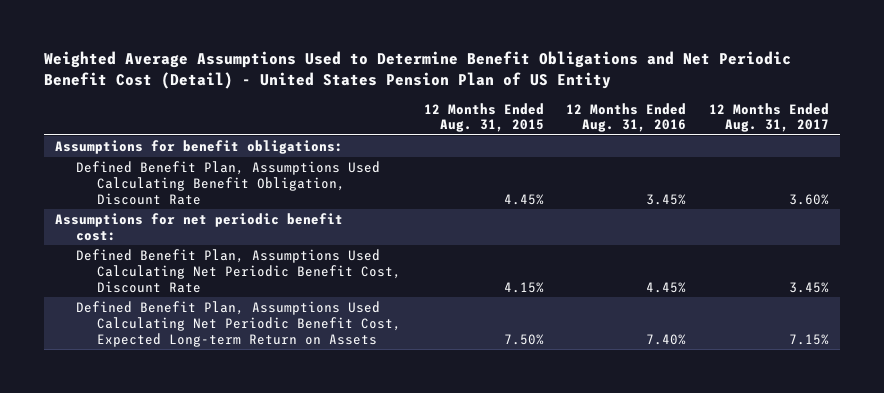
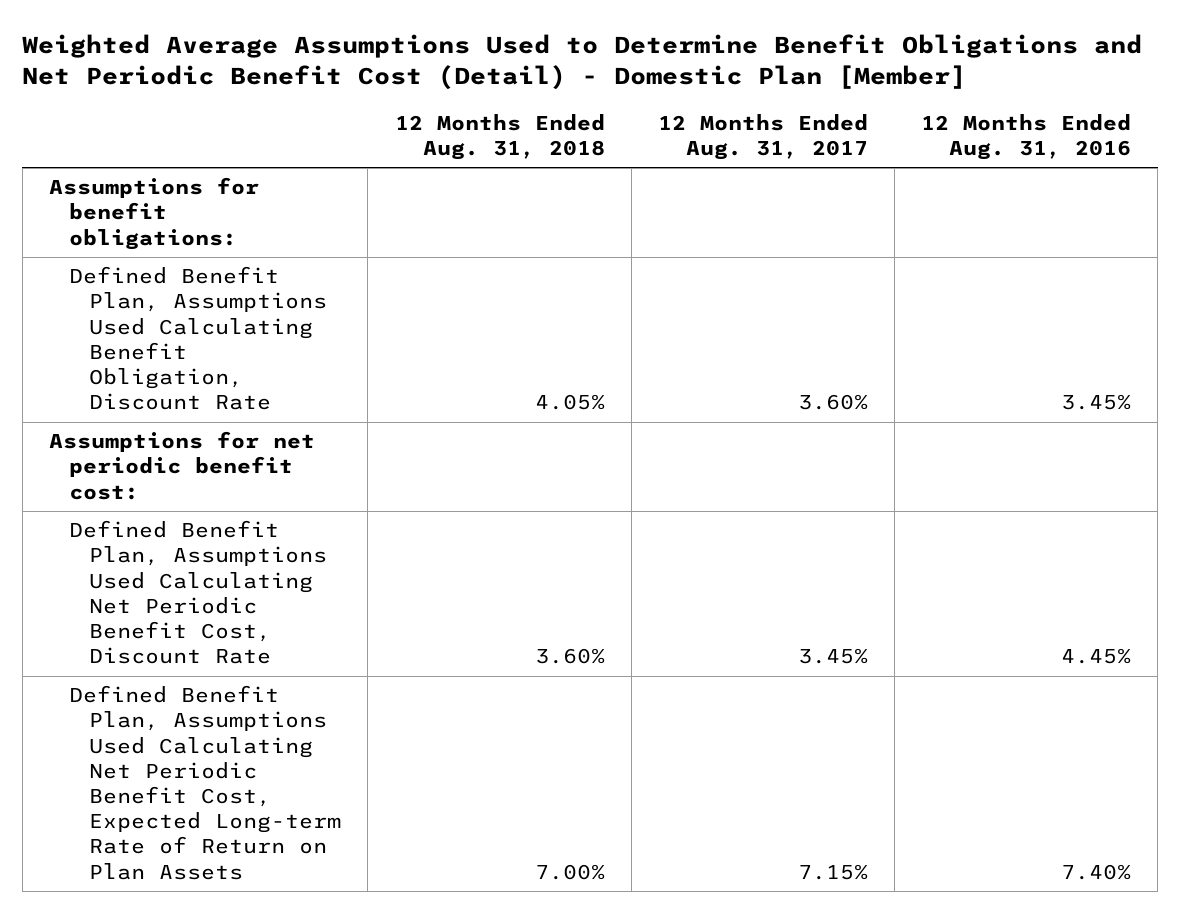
[43,51,791,90] Weighted Average Assumptions Used to Determine Benefit Obligations and Net Periodic Benefit Cost (Detail) - United States Pension Plan of US Entity -> [22,34,1143,90] Weighted Average Assumptions Used to Determine Benefit Obligations and Net Periodic Benefit Cost (Detail) - Domestic Plan [Member]
[423,102,544,133] 12 Months Ended Aug. 31, 2015 -> none
none -> [394,113,605,160] 12 Months Ended Aug. 31, 2018
[75,301,402,347] Defined Benefit Plan, Assumptions Used Calculating Net Periodic Benefit Cost, Expected Long-term Return on Assets -> [69,685,342,880] Defined Benefit Plan, Assumptions Used Calculating Net Periodic Benefit Cost, Expected Long-term Rate of Return on Plan Assets

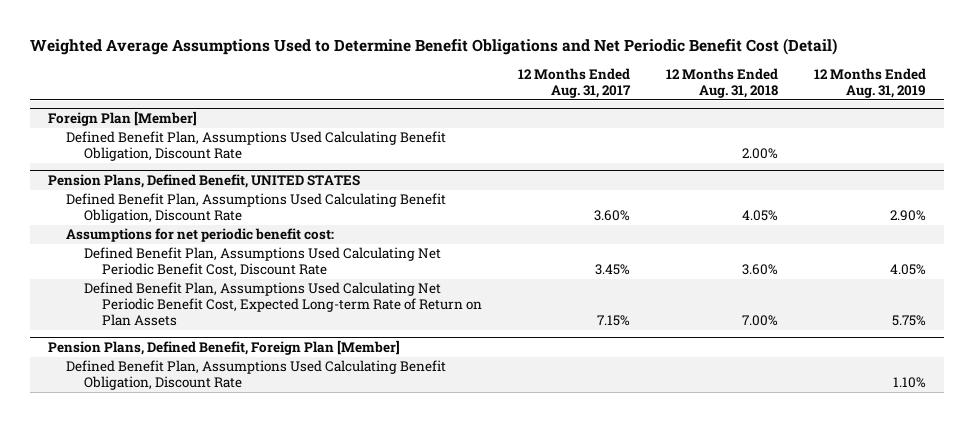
[22,34,1143,90] Weighted Average Assumptions Used to Determine Benefit Obligations and Net Periodic Benefit Cost (Detail) - Domestic Plan [Member] -> [30,38,838,56] Weighted Average Assumptions Used to Determine Benefit Obligations and Net Periodic Benefit Cost (Detail)
[921,113,1132,160] 12 Months Ended Aug. 31, 2016 -> none
none -> [813,68,926,99] 12 Months Ended Aug. 31, 2019
[48,177,259,250] Assumptions for benefit obligations: -> none
none -> [48,111,198,127] Foreign Plan [Member]
none -> [65,131,446,162] Defined Benefit Plan, Assumptions Used Calculating Benefit Obligation, Discount Rate
none -> [48,174,361,189] Pension Plans, Defined Benefit, UNITED STATES
none -> [48,340,401,356] Pension Plans, Defined Benefit, Foreign Plan [Member]
none -> [65,360,446,391] Defined Benefit Plan, Assumptions Used Calculating Benefit Obligation, Discount Rate

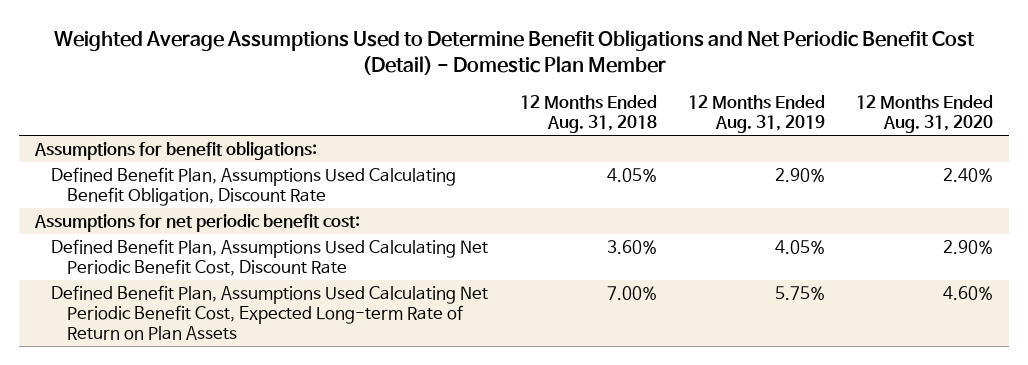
[30,38,838,56] Weighted Average Assumptions Used to Determine Benefit Obligations and Net Periodic Benefit Cost (Detail) -> [54,29,976,75] Weighted Average Assumptions Used to Determine Benefit Obligations and Net Periodic Benefit Cost (Detail) - Domestic Plan Member
[517,68,631,99] 12 Months Ended Aug. 31, 2017 -> none
none -> [856,94,994,134] 12 Months Ended Aug. 31, 2020
[48,111,198,127] Foreign Plan [Member] -> none
[65,131,446,162] Defined Benefit Plan, Assumptions Used Calculating Benefit Obligation, Discount Rate -> none
[48,174,361,189] Pension Plans, Defined Benefit, UNITED STATES -> none
none -> [34,141,318,161] Assumptions for benefit obligations:
[48,340,401,356] Pension Plans, Defined Benefit, Foreign Plan [Member] -> none
[65,360,446,391] Defined Benefit Plan, Assumptions Used Calculating Benefit Obligation, Discount Rate -> none

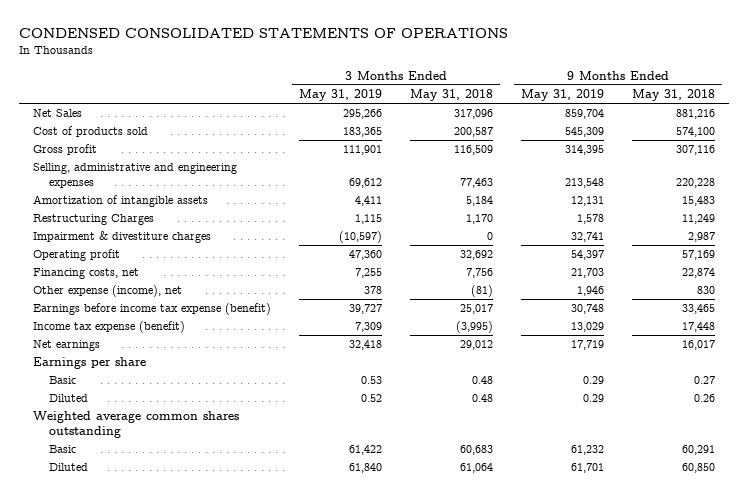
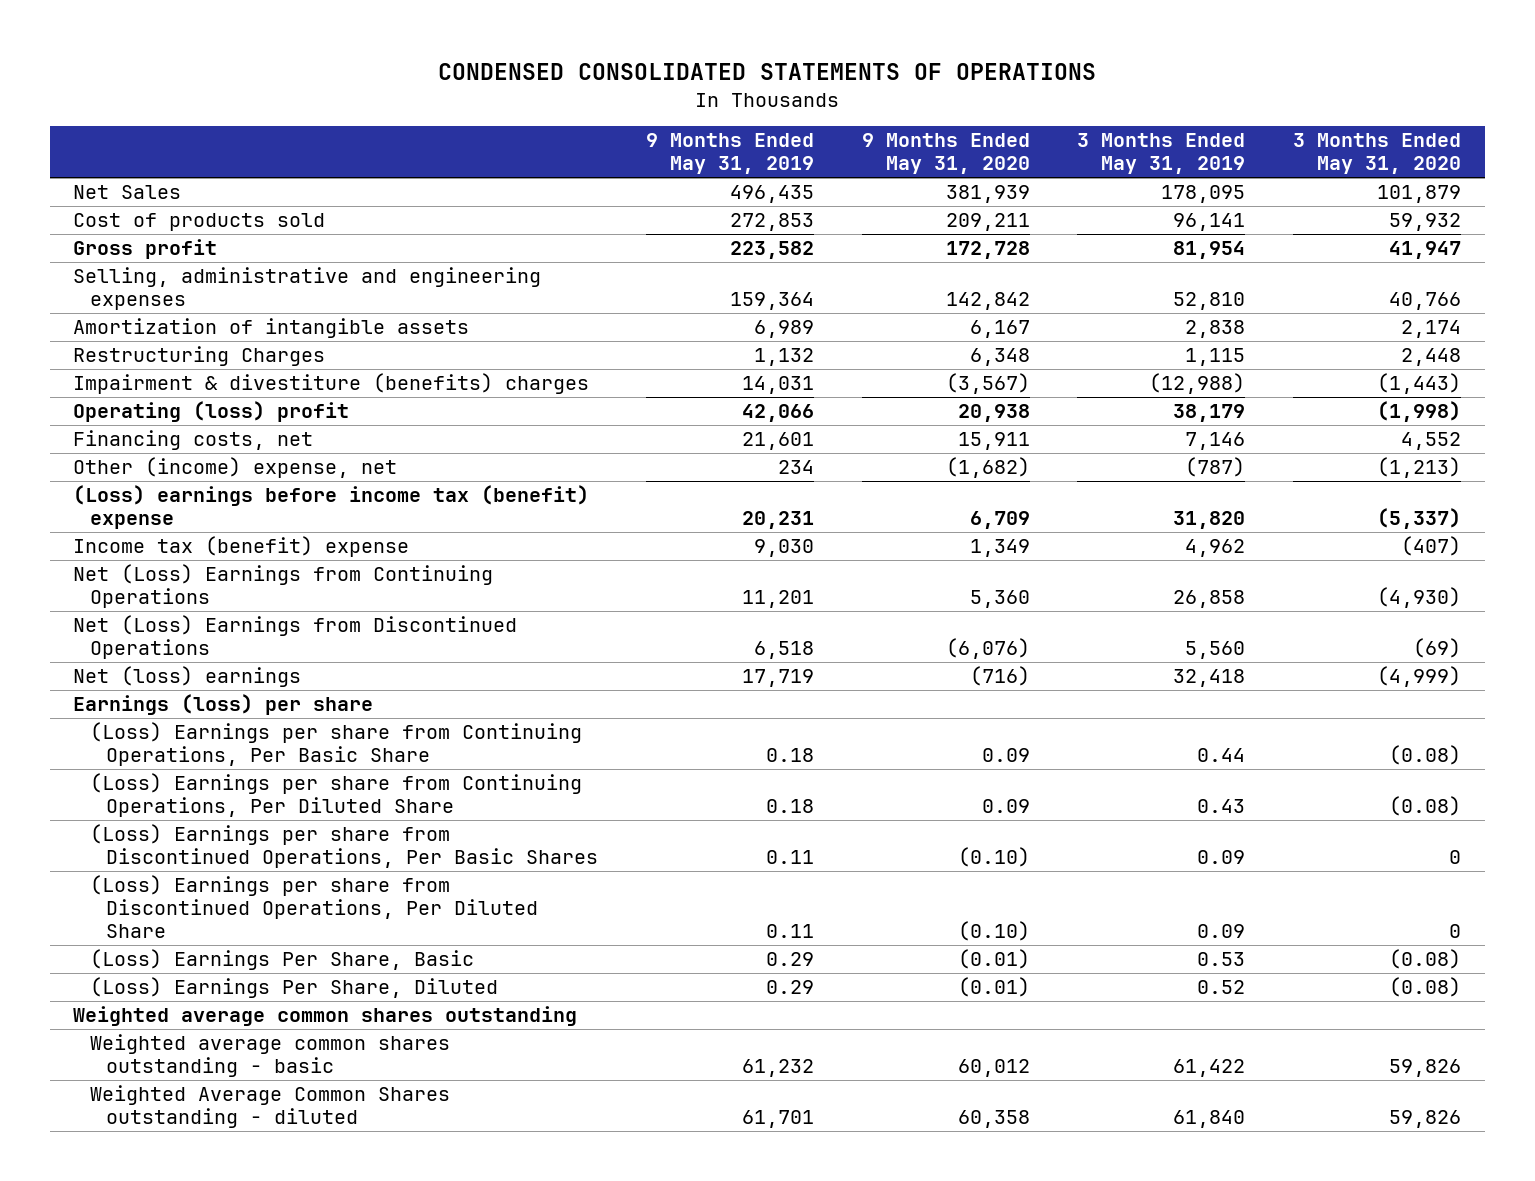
[410,89,494,102] May 31, 2018 -> none
[632,89,716,102] May 31, 2018 -> none
none -> [861,133,1030,175] 9 Months Ended May 31, 2020
none -> [1293,133,1462,175] 3 Months Ended May 31, 2020
[342,109,382,120] 295,266 -> [1161,185,1246,204] 178,095
[565,109,605,120] 859,704 -> [729,185,814,204] 496,435
[342,127,382,138] 183,365 -> [1173,213,1246,232] 96,141
[565,127,605,138] 545,309 -> [729,213,814,232] 272,853
[342,145,382,156] 111,901 -> [1173,241,1246,260] 81,954
[565,145,605,156] 314,395 -> [729,241,814,260] 223,582
[348,178,382,189] 69,612 -> [1173,292,1246,311] 52,810
[565,178,605,189] 213,548 -> [729,292,814,311] 159,364
[354,196,382,207] 4,411 -> [1185,320,1246,339] 2,838
[571,196,605,207] 12,131 -> [753,320,814,339] 6,989
[577,214,605,225] 1,578 -> [753,348,814,367] 1,132
[32,231,211,244] Impairment & divestiture charges -> [73,373,590,395] Impairment & divestiture (benefits) charges
[338,231,382,244] (10,597) -> [1149,373,1246,395] (12,988)
[571,232,605,243] 32,741 -> [741,376,814,395] 14,031
[32,249,120,262] Operating profit -> [73,401,350,423] Operating (loss) profit
[348,250,382,261] 47,360 -> [1173,404,1246,423] 38,179
[571,250,605,261] 54,397 -> [741,404,814,423] 42,066
[354,268,382,279] 7,255 -> [1185,432,1246,451] 7,146
[571,268,605,279] 21,703 -> [741,432,814,451] 21,601
[32,285,182,298] Other expense (income), net -> [73,457,398,479] Other (income) expense, net
[363,286,382,295] 378 -> [1185,457,1246,478] (787)
[577,286,605,297] 1,946 -> [777,460,814,475] 234
[32,303,271,316] Earnings before income tax expense (benefit) -> [73,485,590,530] (Loss) earnings before income tax (benefit) expense
[348,304,382,315] 39,727 -> [1173,511,1246,530] 31,820
[571,304,605,315] 30,748 -> [741,511,814,530] 20,231
[32,321,185,334] Income tax expense (benefit) -> [73,536,410,558] Income tax (benefit) expense
[354,322,382,333] 7,309 -> [1185,539,1246,558] 4,962
[571,322,605,333] 13,029 -> [753,539,814,558] 9,030
none -> [73,564,494,609] Net (Loss) Earnings from Continuing Operations
none -> [73,615,518,660] Net (Loss) Earnings from Discontinued Operations
[32,340,100,352] Net earnings -> [73,666,302,688] Net (loss) earnings
[32,357,146,370] Earnings per share -> [73,694,374,716] Earnings (loss) per share
none -> [89,722,582,767] (Loss) Earnings per share from Continuing Operations, Per Basic Share
none -> [89,773,582,818] (Loss) Earnings per share from Continuing Operations, Per Diluted Share
none -> [89,824,598,869] (Loss) Earnings per share from Discontinued Operations, Per Basic Shares
none -> [89,875,538,939] (Loss) Earnings per share from Discontinued Operations, Per Diluted Share
[48,376,76,385] Basic -> [89,949,474,971] (Loss) Earnings Per Share, Basic
[48,394,88,403] Diluted -> [89,977,498,999] (Loss) Earnings Per Share, Diluted
[48,445,76,454] Basic -> [89,1034,450,1078] Weighted average common shares outstanding - basic
[48,463,88,472] Diluted -> [89,1085,450,1129] Weighted Average Common Shares outstanding - diluted

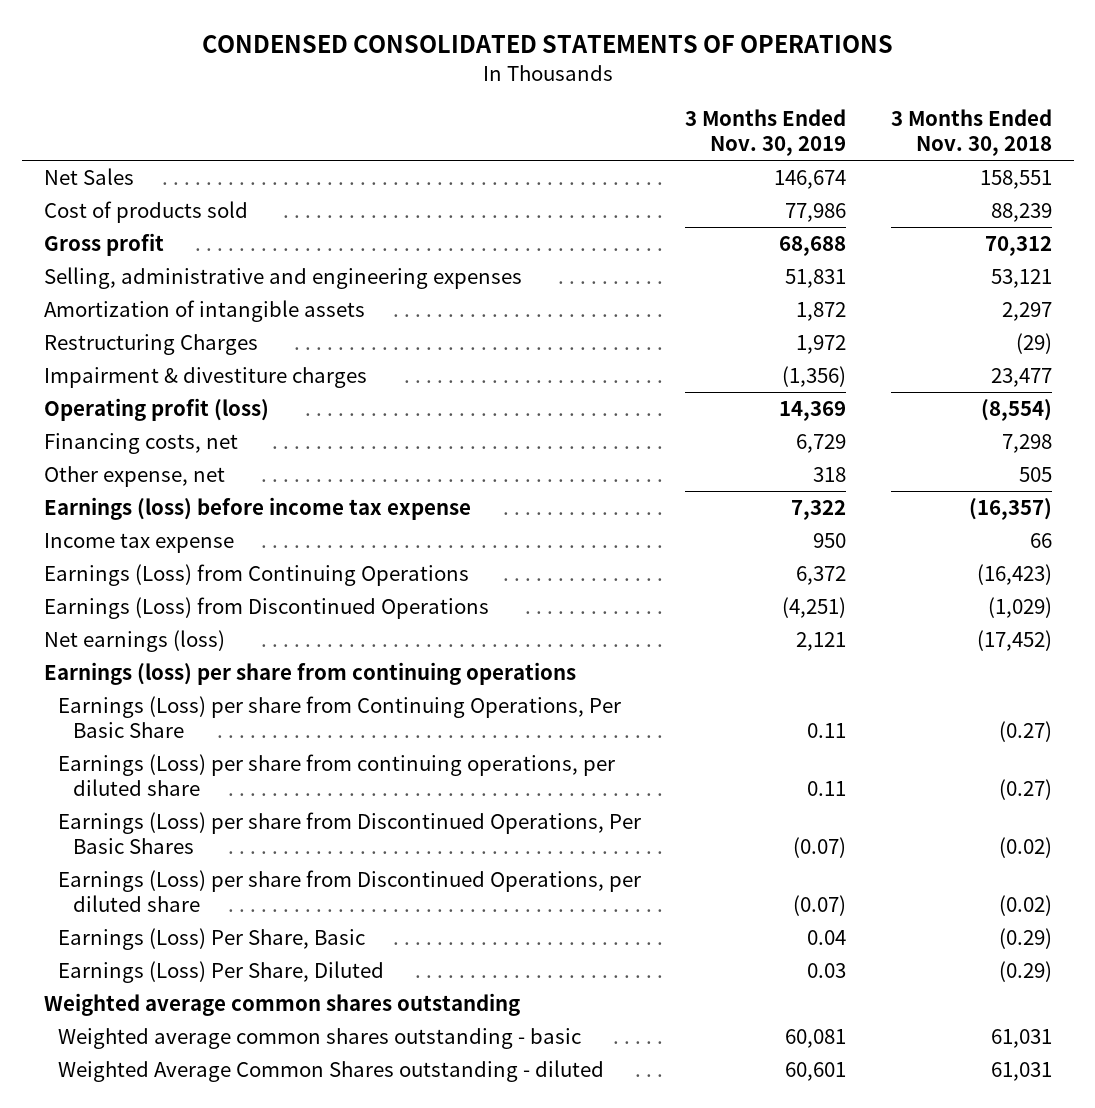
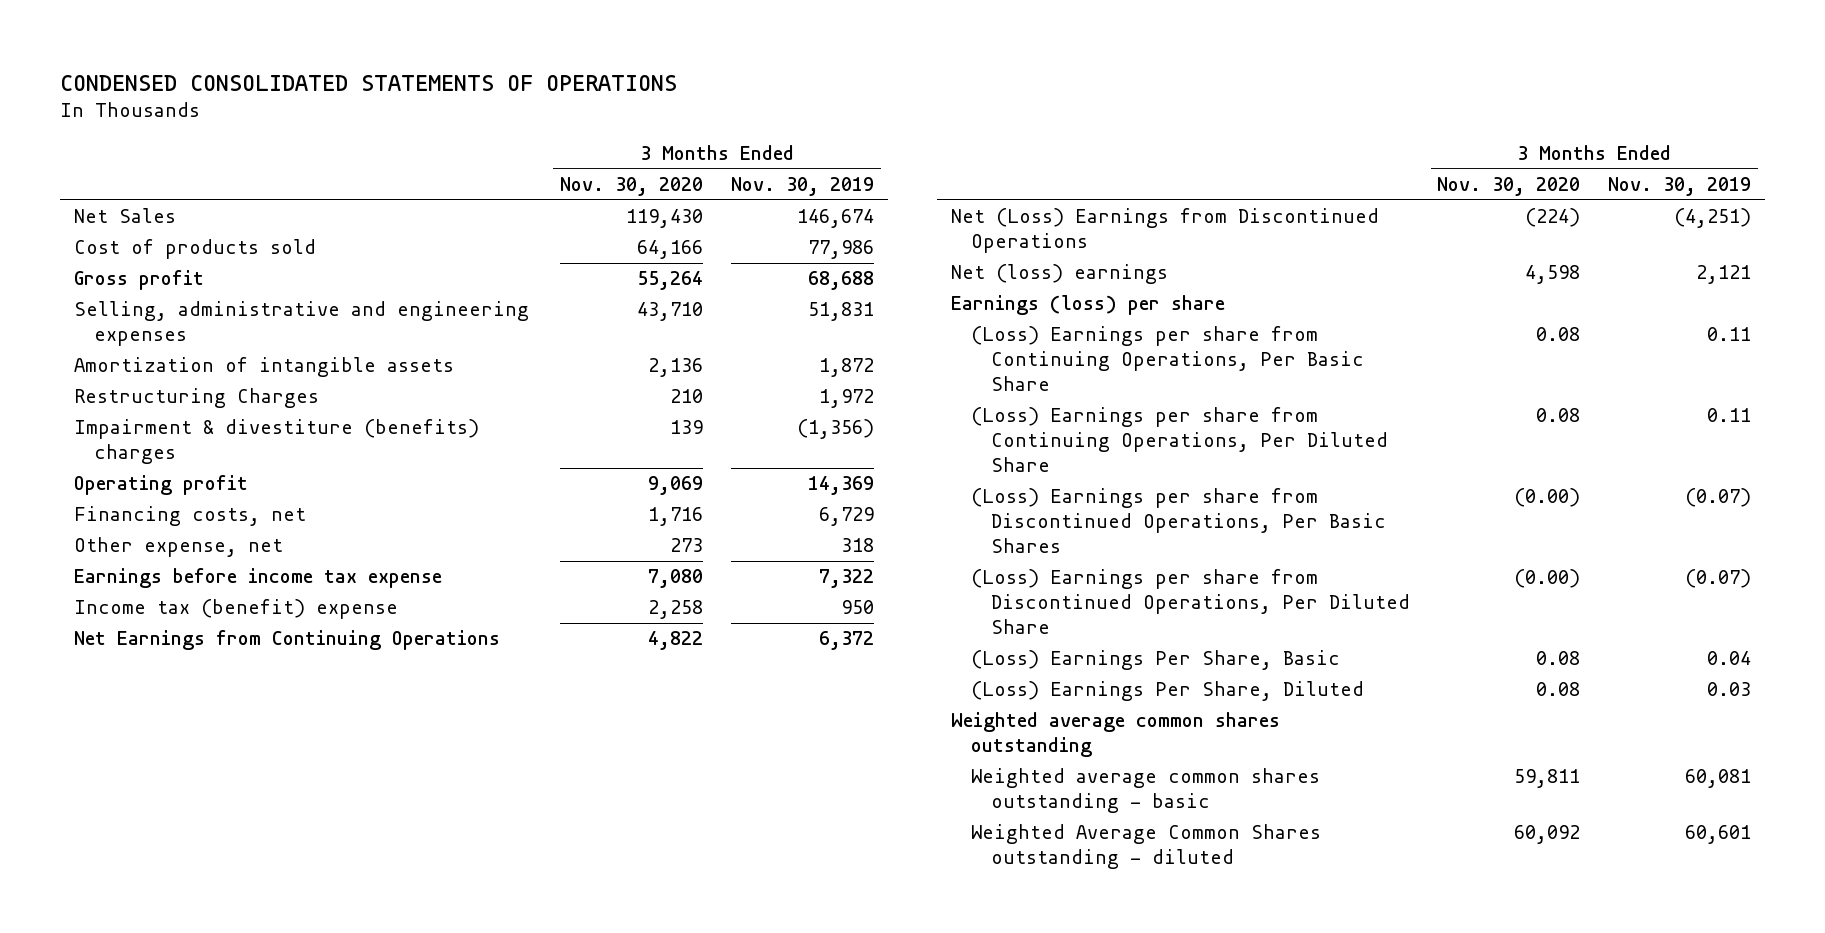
[890,108,1052,157] 3 Months Ended Nov. 30, 2018 -> none
none -> [560,177,704,197] Nov. 30, 2020
[43,367,367,389] Impairment & divestiture charges -> [73,419,479,465] Impairment & divestiture (benefits) charges
[43,398,269,422] Operating profit (loss) -> [73,475,248,496] Operating profit
[43,497,471,521] Earnings (loss) before income tax expense -> [73,568,442,589] Earnings before income tax expense
[43,533,234,554] Income tax expense -> [73,599,398,620] Income tax (benefit) expense
[43,564,469,587] Earnings (Loss) from Continuing Operations -> [73,630,500,651] Net Earnings from Continuing Operations
[43,597,489,620] Earnings (Loss) from Discontinued Operations -> [950,208,1379,254] Net (Loss) Earnings from Discontinued Operations
[43,630,225,653] Net earnings (loss) -> [950,264,1168,285] Net (loss) earnings
[43,662,576,686] Earnings (loss) per share from continuing operations -> [950,295,1225,316] Earnings (loss) per share
[58,696,622,739] Earnings (Loss) per share from Continuing Operations, Per Basic Share -> [970,326,1364,392] (Loss) Earnings per share from Continuing Operations, Per Basic Share
[58,754,616,797] Earnings (Loss) per share from continuing operations, per diluted share -> [970,407,1388,473] (Loss) Earnings per share from Continuing Operations, Per Diluted Share
[58,812,642,855] Earnings (Loss) per share from Discontinued Operations, Per Basic Shares -> [970,488,1386,554] (Loss) Earnings per share from Discontinued Operations, Per Basic Shares
[58,870,642,913] Earnings (Loss) per share from Discontinued Operations, per diluted share -> [970,569,1410,635] (Loss) Earnings per share from Discontinued Operations, Per Diluted Share
[58,928,366,951] Earnings (Loss) Per Share, Basic -> [970,650,1340,671] (Loss) Earnings Per Share, Basic
[58,961,385,984] Earnings (Loss) Per Share, Diluted -> [970,681,1364,702] (Loss) Earnings Per Share, Diluted

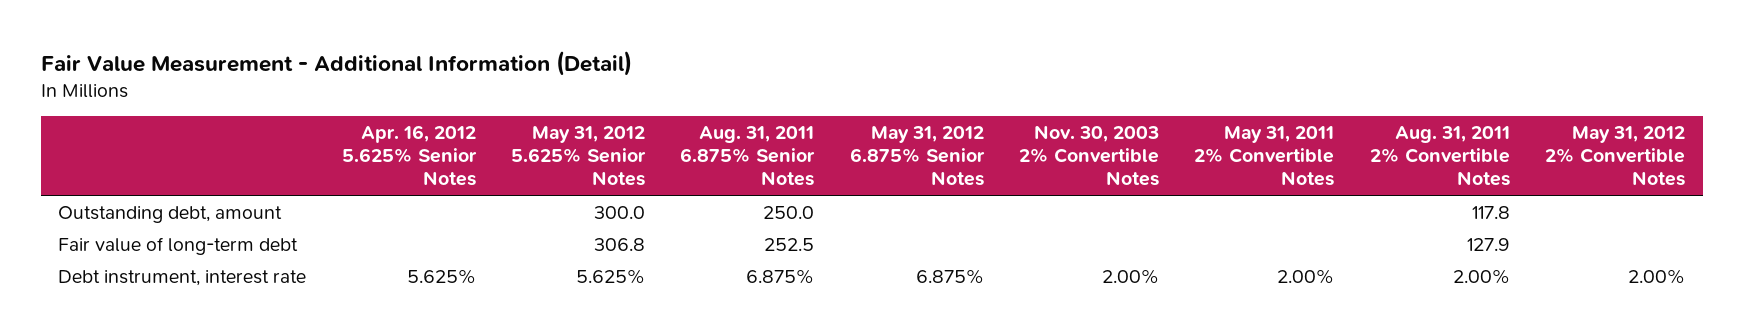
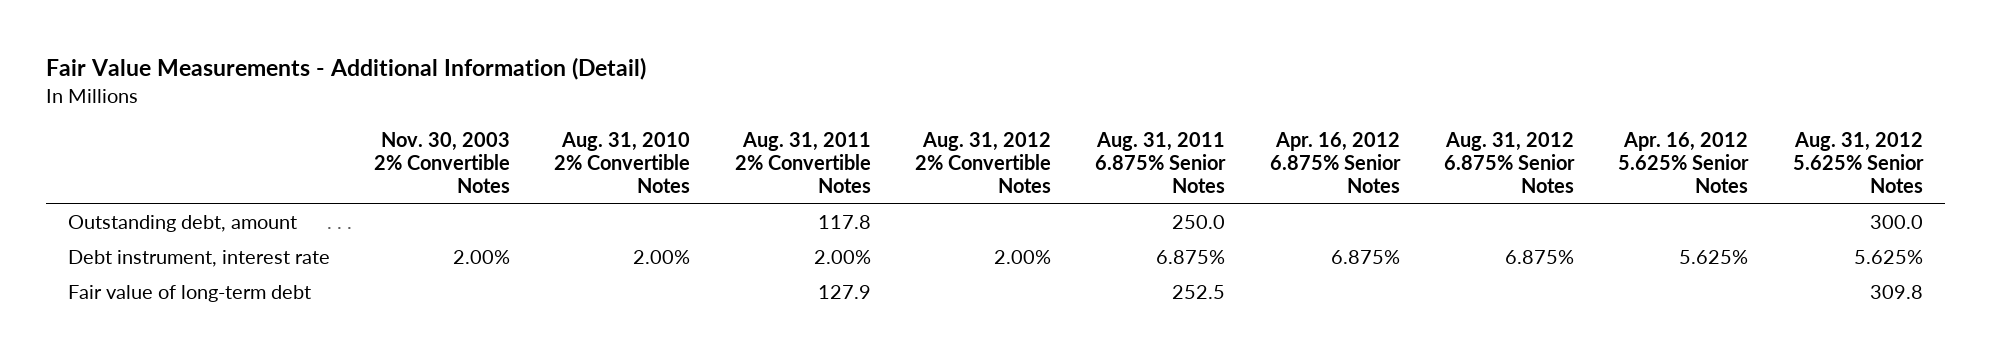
[40,50,632,76] Fair Value Measurement - Additional Information (Detail) -> [45,57,646,81] Fair Value Measurements - Additional Information (Detail)
[511,125,647,187] May 31, 2012 5.625% Senior Notes -> none
[849,125,985,187] May 31, 2012 6.875% Senior Notes -> none
[1194,125,1335,187] May 31, 2011 2% Convertible Notes -> none
[1545,125,1686,187] May 31, 2012 2% Convertible Notes -> none
none -> [554,131,691,194] Aug. 31, 2010 2% Convertible Notes
none -> [915,131,1052,194] Aug. 31, 2012 2% Convertible Notes
none -> [1269,131,1401,194] Apr. 16, 2012 6.875% Senior Notes
none -> [1443,131,1575,194] Aug. 31, 2012 6.875% Senior Notes
none -> [1792,131,1924,194] Aug. 31, 2012 5.625% Senior Notes
[58,236,299,255] Fair value of long-term debt -> [67,285,311,303] Fair value of long-term debt

